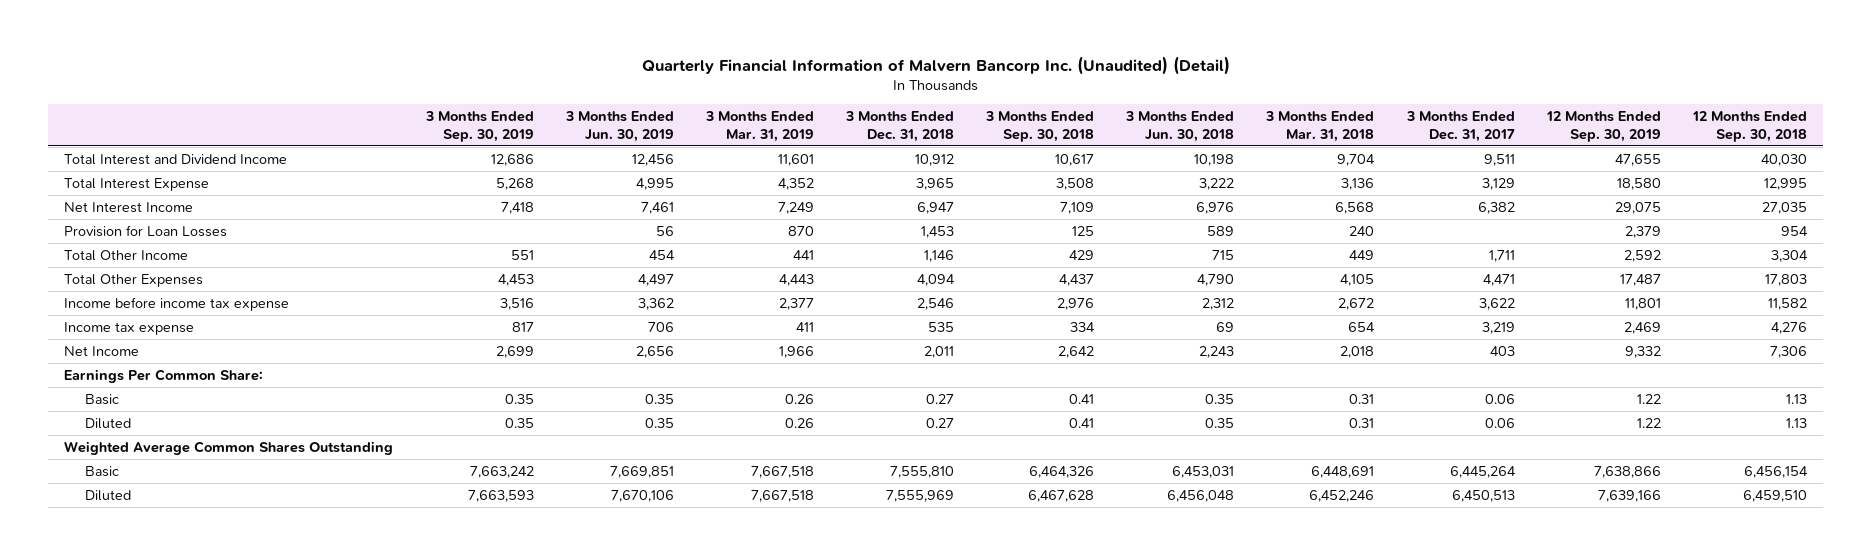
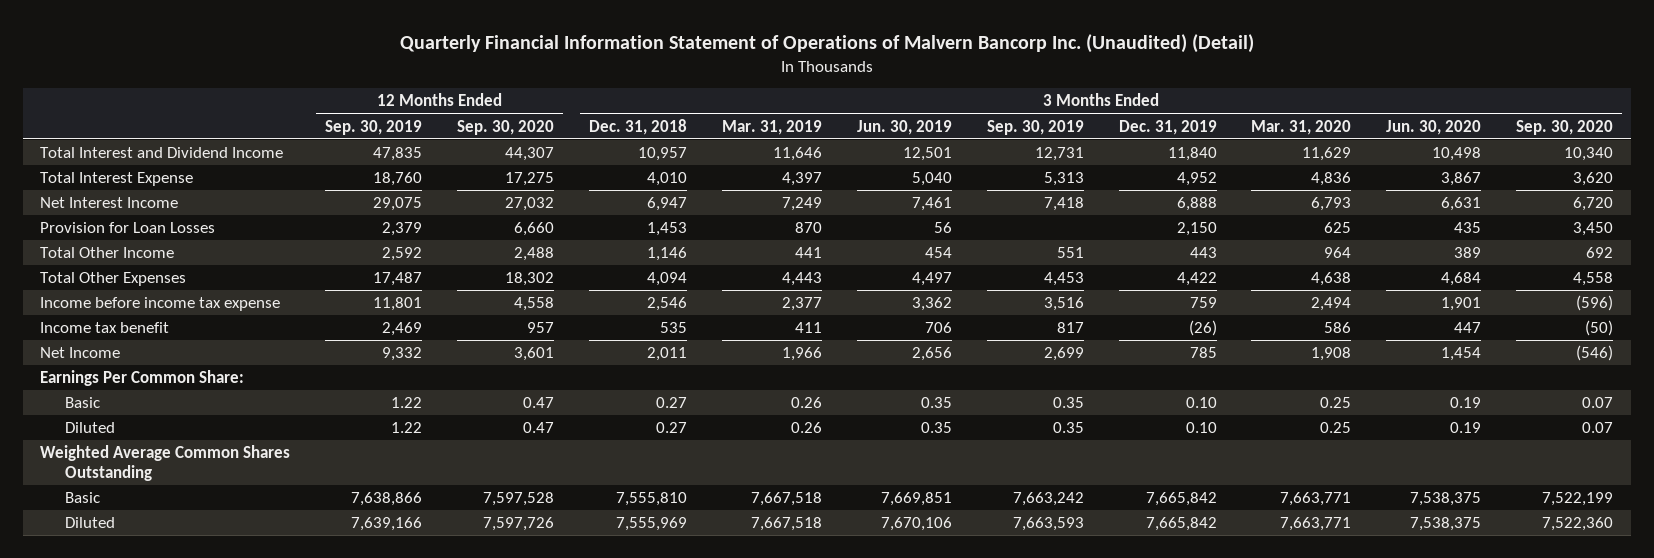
[641,55,1230,75] Quarterly Financial Information of Malvern Bancorp Inc. (Unaudited) (Detail) -> [399,33,1254,53] Quarterly Financial Information Statement of Operations of Malvern Bancorp Inc. (Unaudited) (Detail)
[985,111,1095,142] 3 Months Ended Sep. 30, 2018 -> none
[1125,111,1235,142] 3 Months Ended Jun. 30, 2018 -> none
[1265,111,1375,142] 3 Months Ended Mar. 31, 2018 -> none
[1405,111,1515,142] 3 Months Ended Dec. 31, 2017 -> none
[1691,111,1807,142] 12 Months Ended Sep. 30, 2018 -> none
none -> [457,119,555,135] Sep. 30, 2020
none -> [1118,119,1217,135] Dec. 31, 2019
none -> [1251,119,1352,135] Mar. 31, 2020
none -> [1386,119,1482,135] Jun. 30, 2020
none -> [1516,119,1614,135] Sep. 30, 2020
[490,153,534,166] 12,686 -> [1034,147,1084,162] 12,731
[631,153,674,166] 12,456 -> [902,147,952,162] 12,501
[777,153,814,166] 11,601 -> [772,147,822,162] 11,646
[915,153,955,166] 10,912 -> [637,147,687,162] 10,957
[1614,153,1661,166] 47,655 -> [373,147,423,162] 47,835
[495,177,534,190] 5,268 -> [1043,172,1084,187] 5,313
[635,177,674,190] 4,995 -> [911,172,952,187] 5,040
[777,177,814,190] 4,352 -> [781,172,822,187] 4,397
[916,177,955,190] 3,965 -> [646,172,687,187] 4,010
[1616,177,1661,190] 18,580 -> [373,172,423,187] 18,760
[64,321,195,335] Income tax expense -> [40,322,170,334] Income tax benefit

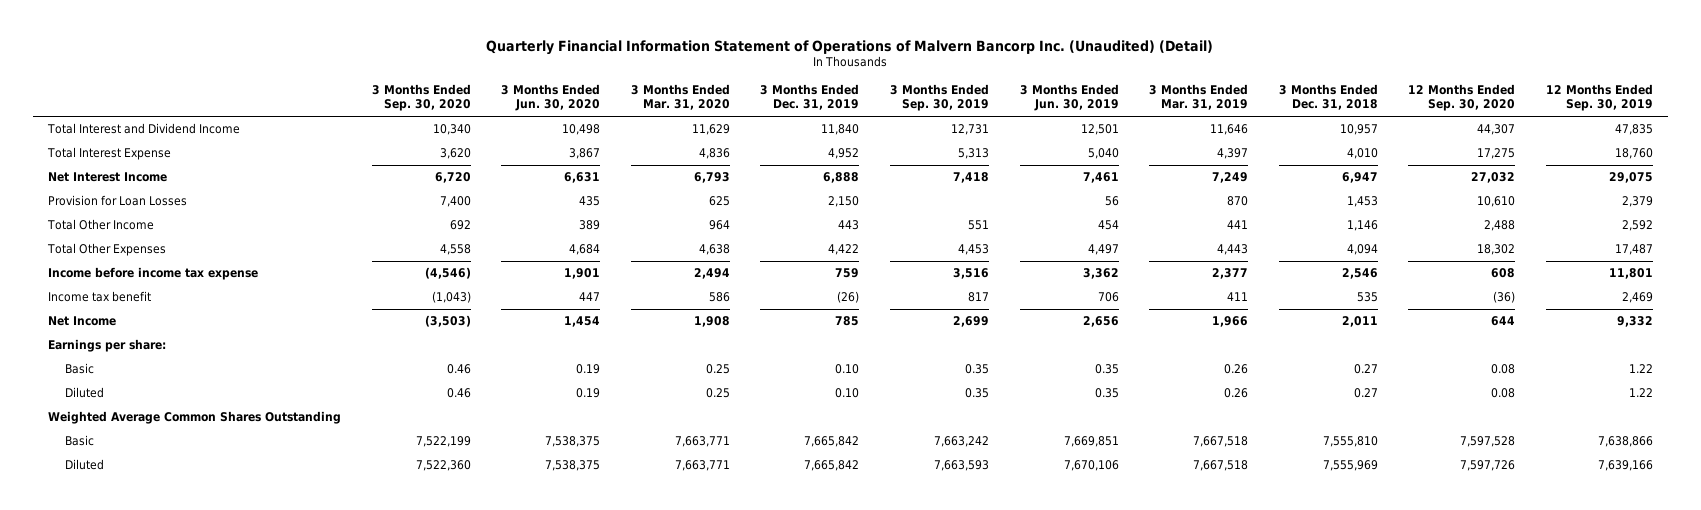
[514,222,555,237] 6,660 -> [1477,196,1516,208] 10,610
[1573,222,1614,237] 3,450 -> [439,196,471,208] 7,400
[514,297,555,312] 4,558 -> [1491,268,1516,279] 608
[1576,295,1614,312] (596) -> [424,267,471,280] (4,546)
[527,322,555,334] 957 -> [1493,291,1516,304] (36)
[1585,320,1614,337] (50) -> [431,291,471,304] (1,043)
[514,347,555,362] 3,601 -> [1491,316,1516,327] 644
[1576,345,1614,362] (546) -> [424,315,471,328] (3,503)
[40,370,245,387] Earnings Per Common Share: -> [47,339,166,353] Earnings per share:
[523,397,555,409] 0.47 -> [1491,364,1516,375] 0.08
[1582,397,1614,409] 0.07 -> [446,364,471,375] 0.46
[523,422,555,434] 0.47 -> [1491,388,1516,399] 0.08
[1582,422,1614,434] 0.07 -> [446,388,471,399] 0.46

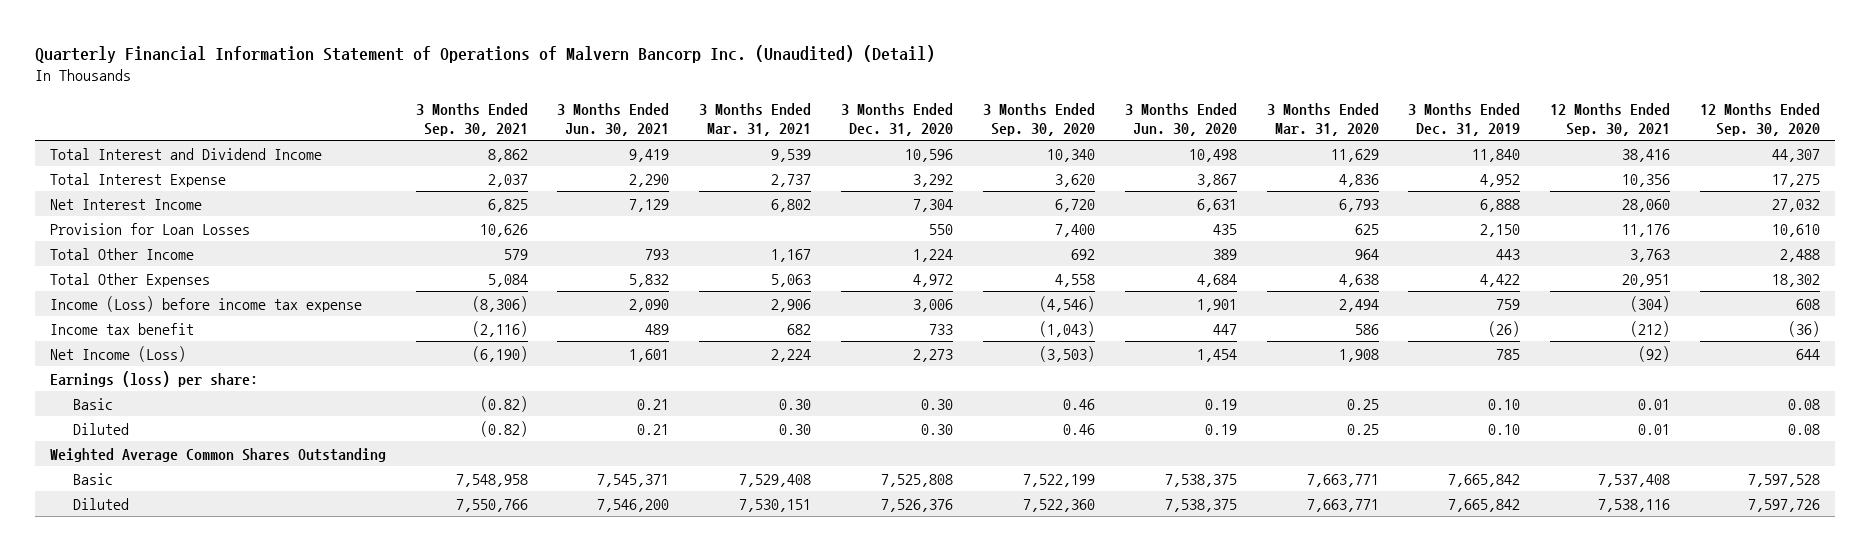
[889,83,989,112] 3 Months Ended Sep. 30, 2019 -> none
[1019,83,1119,112] 3 Months Ended Jun. 30, 2019 -> none
[1149,83,1249,111] 3 Months Ended Mar. 31, 2019 -> none
[1278,83,1378,111] 3 Months Ended Dec. 31, 2018 -> none
[1546,83,1654,112] 12 Months Ended Sep. 30, 2019 -> none
none -> [415,102,528,136] 3 Months Ended Sep. 30, 2021
none -> [557,102,670,136] 3 Months Ended Jun. 30, 2021
none -> [699,102,812,136] 3 Months Ended Mar. 31, 2021
none -> [841,102,954,136] 3 Months Ended Dec. 31, 2020
none -> [1550,102,1671,136] 12 Months Ended Sep. 30, 2021
[47,267,258,281] Income before income tax expense -> [49,295,362,312] Income (Loss) before income tax expense
[47,316,116,327] Net Income -> [49,345,186,362] Net Income (Loss)
[47,339,166,353] Earnings per share: -> [49,370,258,387] Earnings (loss) per share:

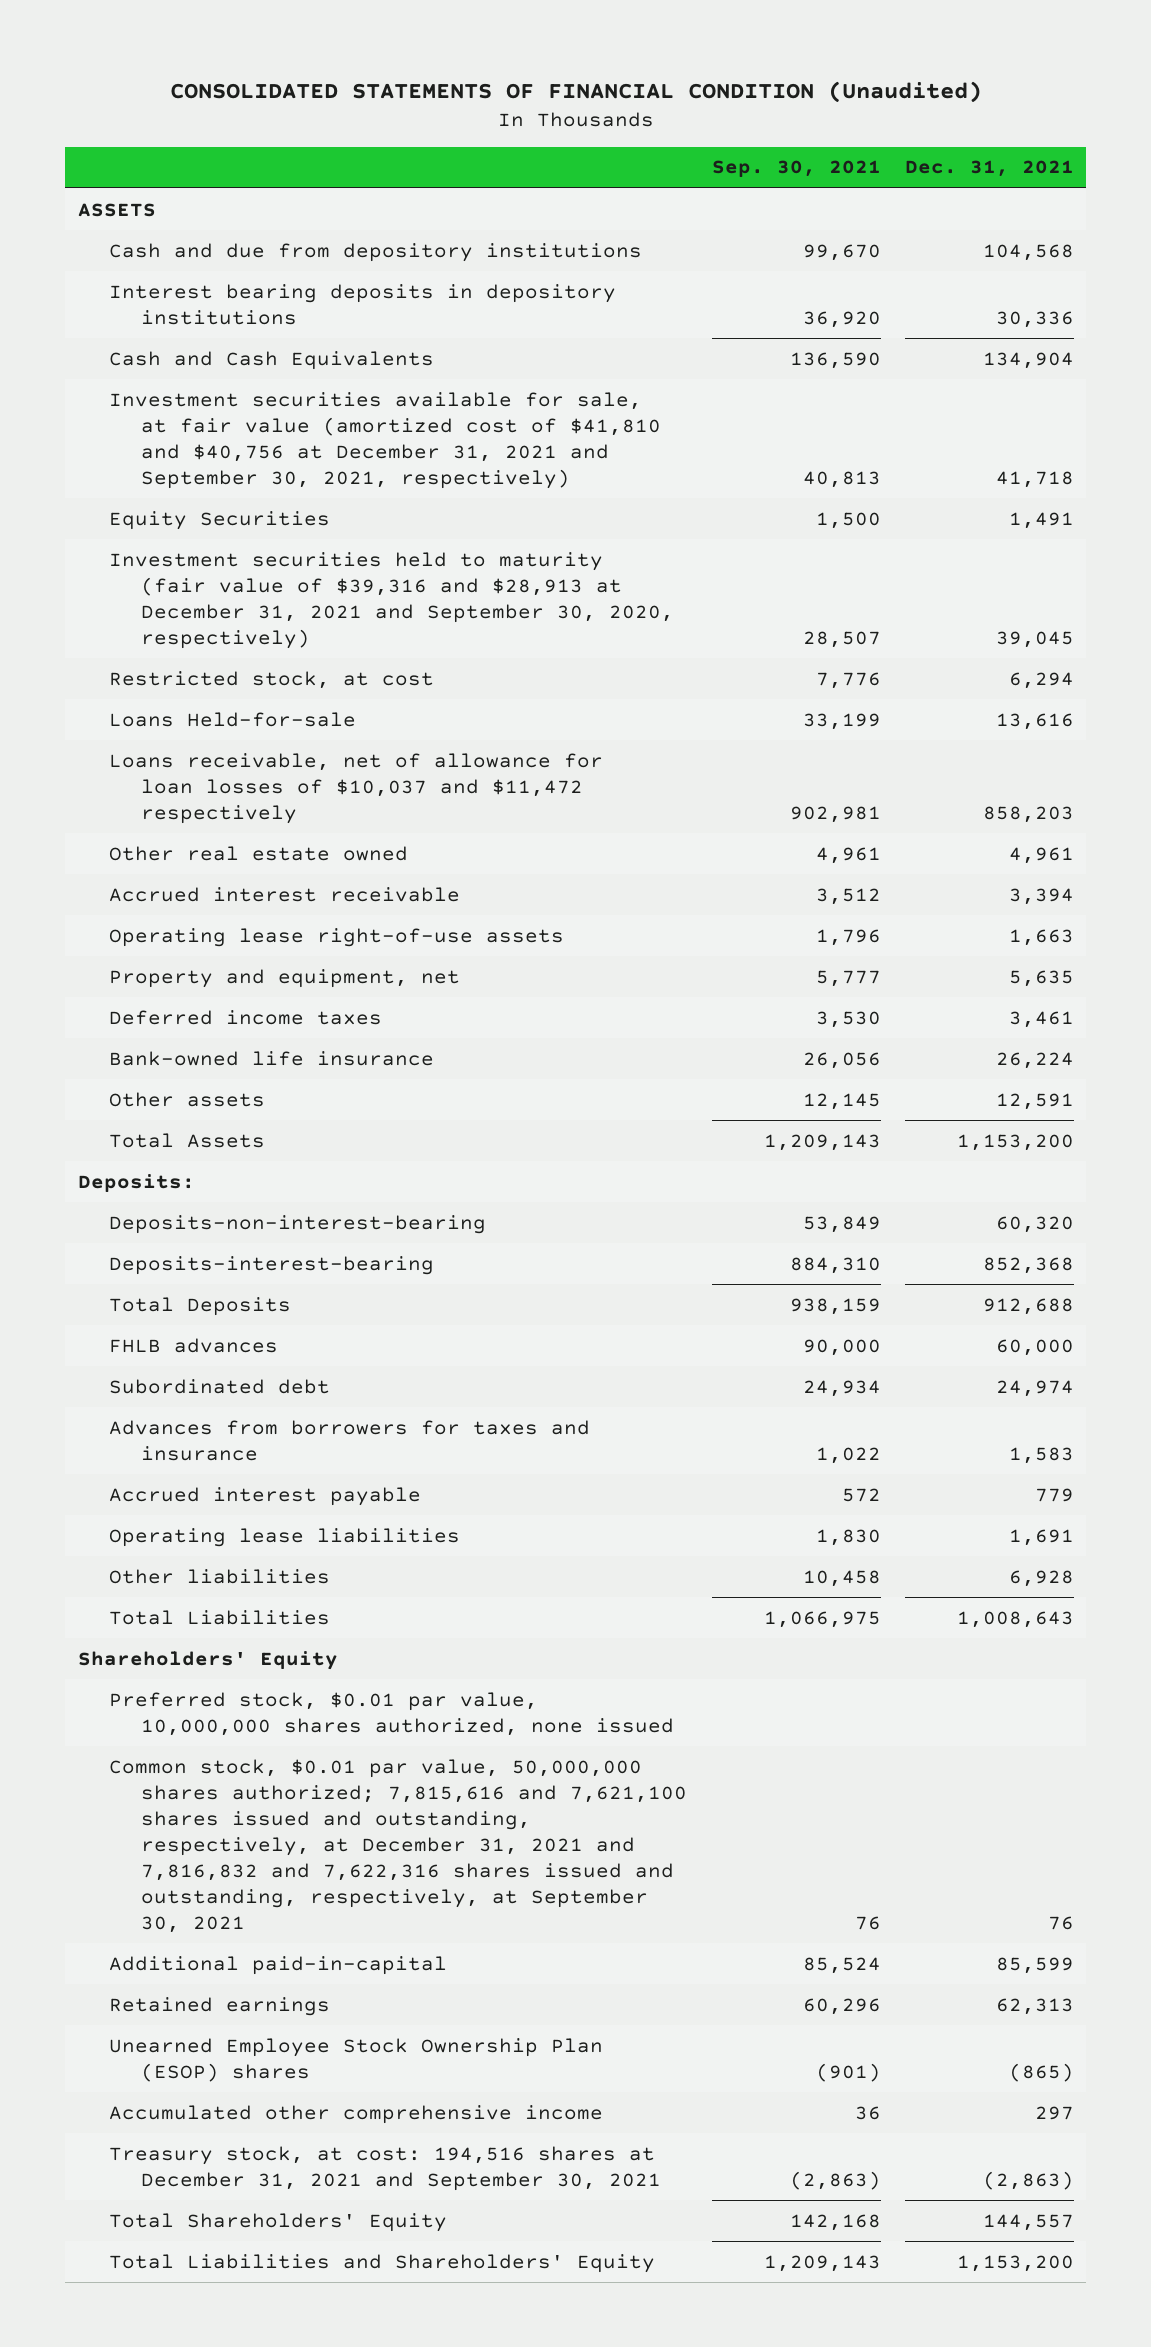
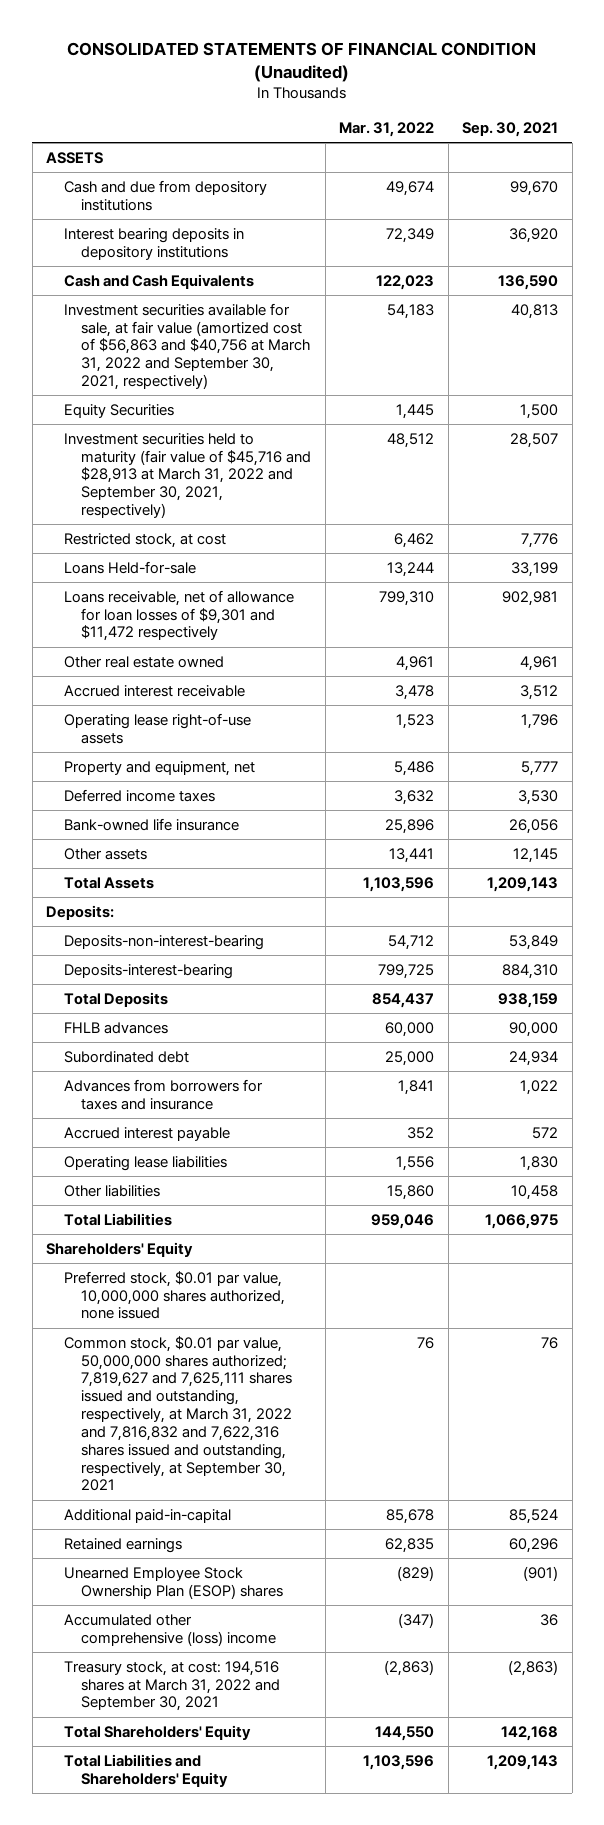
[904,160,1074,178] Dec. 31, 2021 -> none
none -> [339,121,435,137] Mar. 31, 2022
[109,391,662,489] Investment securities available for sale, at fair value (amortized cost of $41,810 and $40,756 at December 31, 2021 and September 30, 2021, respectively) -> [63,302,311,391] Investment securities available for sale, at fair value (amortized cost of $56,863 and $40,756 at March 31, 2022 and September 30, 2021, respectively)
[109,551,675,649] Investment securities held to maturity (fair value of $39,316 and $28,913 at December 31, 2021 and September 30, 2020, respectively) -> [63,432,312,519] Investment securities held to maturity (fair value of $45,716 and $28,913 at March 31, 2022 and September 30, 2021, respectively)
[109,752,604,824] Loans receivable, net of allowance for loan losses of $10,037 and $11,472 respectively -> [63,589,294,642] Loans receivable, net of allowance for loan losses of $9,301 and $11,472 respectively
[109,1758,688,1934] Common stock, $0.01 par value, 50,000,000 shares authorized; 7,815,616 and 7,621,100 shares issued and outstanding, respectively, at December 31, 2021 and 7,816,832 and 7,622,316 shares issued and outstanding, respectively, at September 30, 2021 -> [63,1335,293,1492] Common stock, $0.01 par value, 50,000,000 shares authorized; 7,819,627 and 7,625,111 shares issued and outstanding, respectively, at March 31, 2022 and 7,816,832 and 7,622,316 shares issued and outstanding, respectively, at September 30, 2021
[109,2104,604,2124] Accumulated other comprehensive income -> [63,1613,277,1646] Accumulated other comprehensive (loss) income
[109,2145,662,2191] Treasury stock, at cost: 194,516 shares at December 31, 2021 and September 30, 2021 -> [63,1660,281,1712] Treasury stock, at cost: 194,516 shares at March 31, 2022 and September 30, 2021

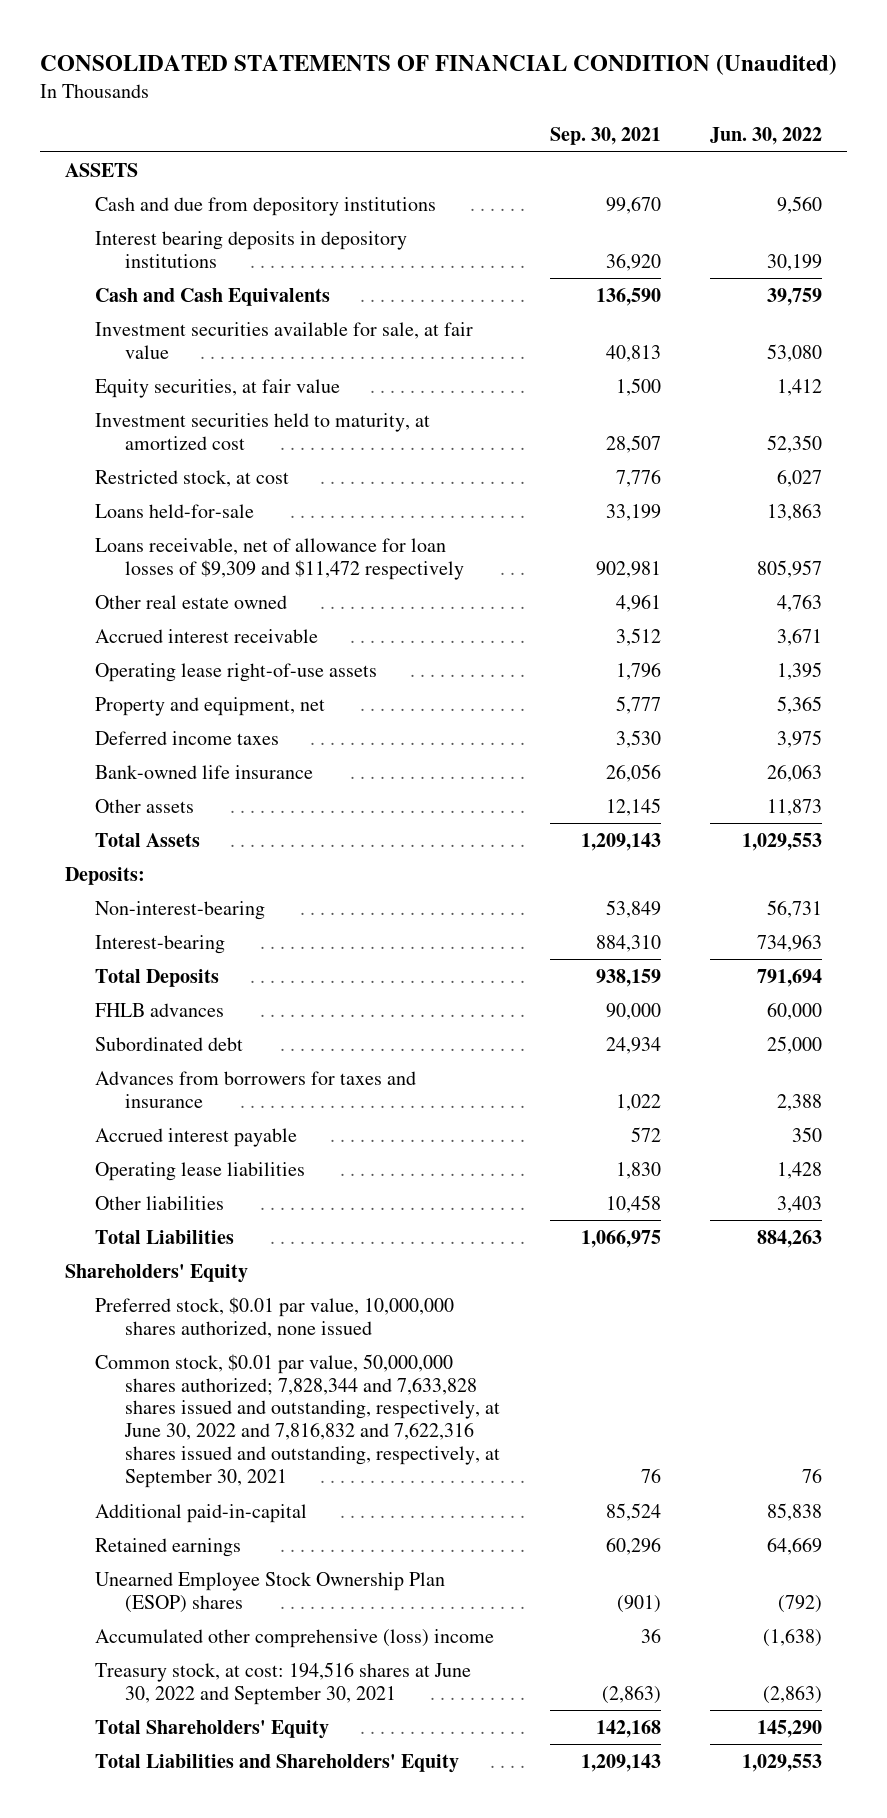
[339,121,435,137] Mar. 31, 2022 -> none
none -> [710,127,823,146] Jun. 30, 2022
[63,302,311,391] Investment securities available for sale, at fair value (amortized cost of $56,863 and $40,756 at March 31, 2022 and September 30, 2021, respectively) -> [95,321,474,359] Investment securities available for sale, at fair value
[63,403,174,418] Equity Securities -> [95,378,341,398] Equity securities, at fair value
[63,432,312,519] Investment securities held to maturity (fair value of $45,716 and $28,913 at March 31, 2022 and September 30, 2021, respectively) -> [95,412,431,450] Investment securities held to maturity, at amortized cost
[63,560,196,574] Loans Held-for-sale -> [95,503,255,518] Loans held-for-sale
[63,589,294,642] Loans receivable, net of allowance for loan losses of $9,301 and $11,472 respectively -> [95,537,465,580] Loans receivable, net of allowance for loan losses of $9,309 and $11,472 respectively
[63,934,264,950] Deposits-non-interest-bearing -> [95,900,266,920] Non-interest-bearing
[63,963,233,979] Deposits-interest-bearing -> [95,934,226,954] Interest-bearing
[63,1335,293,1492] Common stock, $0.01 par value, 50,000,000 shares authorized; 7,819,627 and 7,625,111 shares issued and outstanding, respectively, at March 31, 2022 and 7,816,832 and 7,622,316 shares issued and outstanding, respectively, at September 30, 2021 -> [95,1353,501,1489] Common stock, $0.01 par value, 50,000,000 shares authorized; 7,828,344 and 7,633,828 shares issued and outstanding, respectively, at June 30, 2022 and 7,816,832 and 7,622,316 shares issued and outstanding, respectively, at September 30, 2021
[63,1660,281,1712] Treasury stock, at cost: 194,516 shares at March 31, 2022 and September 30, 2021 -> [95,1661,472,1705] Treasury stock, at cost: 194,516 shares at June 30, 2022 and September 30, 2021

